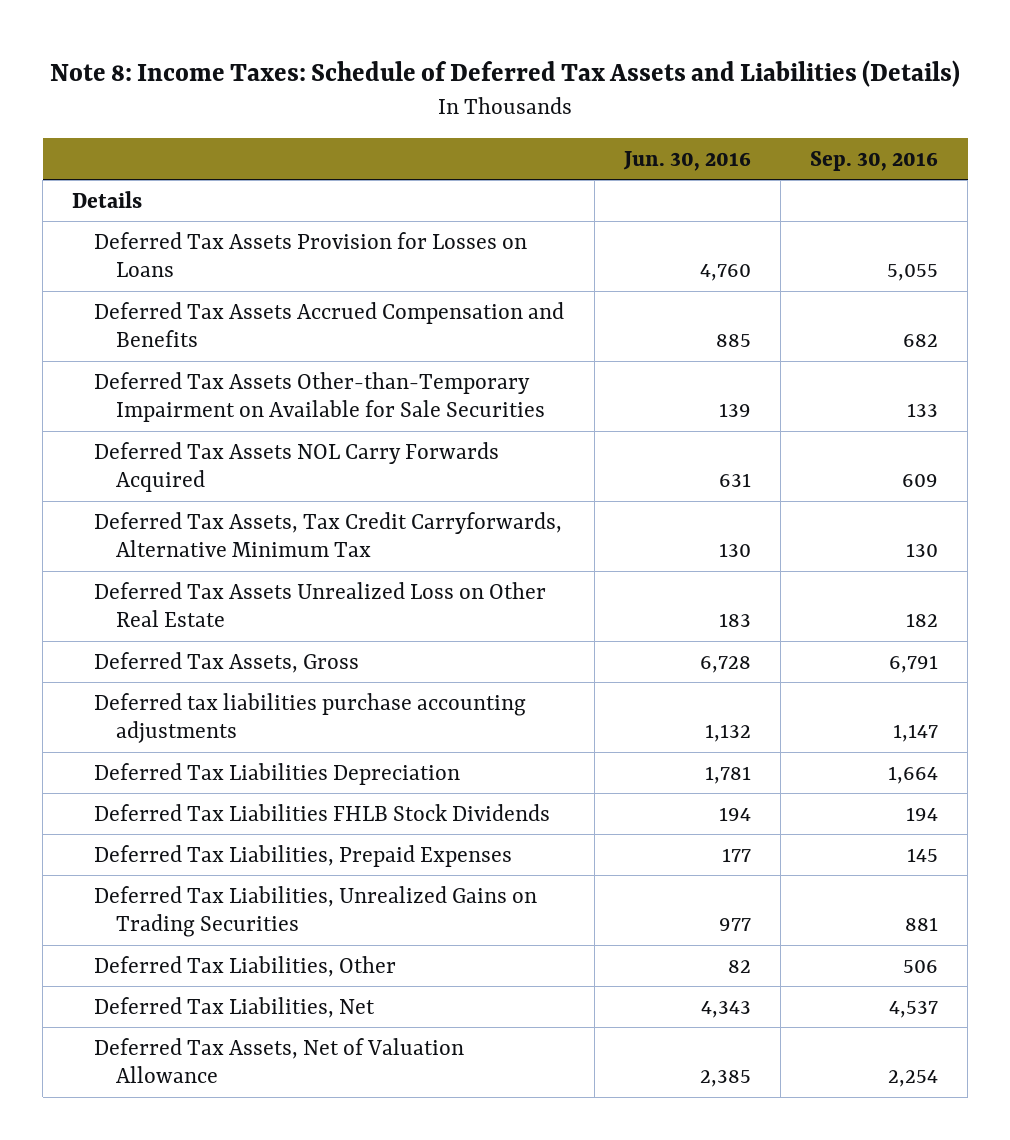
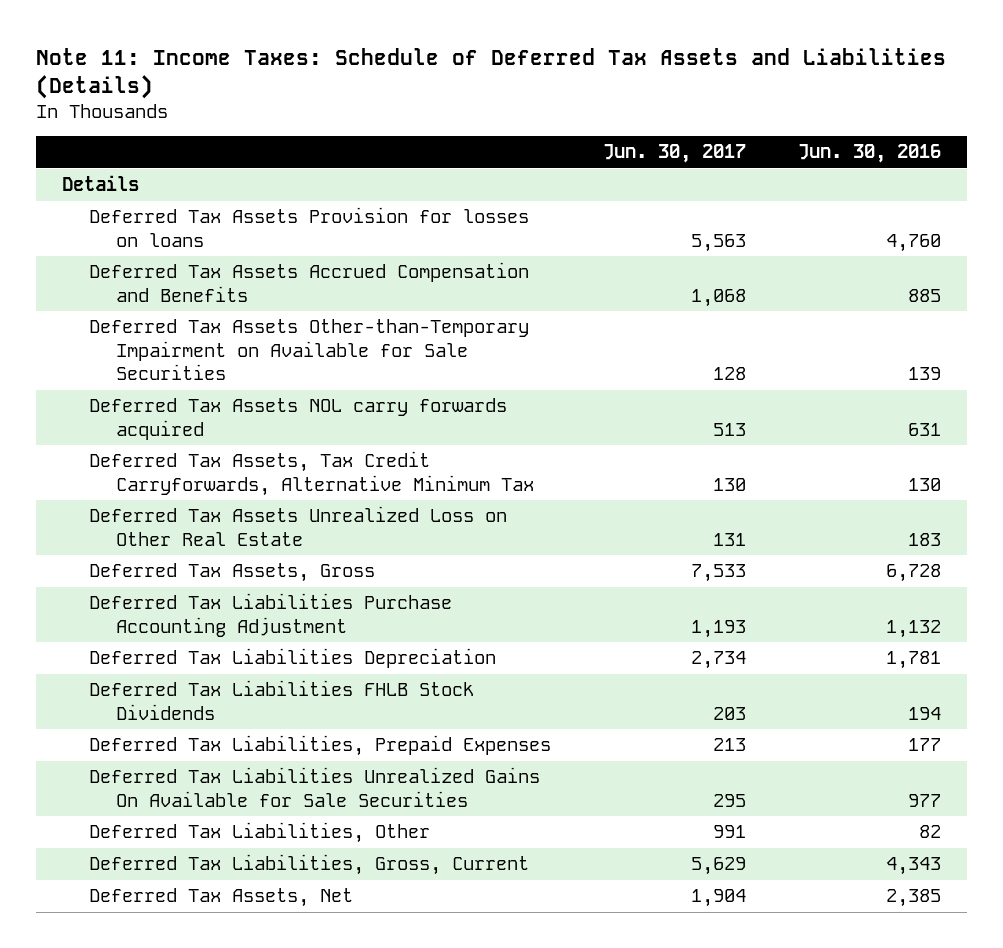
[50,59,961,87] Note 8: Income Taxes: Schedule of Deferred Tax Assets and Liabilities (Details) -> [36,47,947,99] Note 11: Income Taxes: Schedule of Deferred Tax Assets and Liabilities (Details)
[810,150,939,171] Sep. 30, 2016 -> none
none -> [602,144,746,164] Jun. 30, 2017
[94,231,528,278] Deferred Tax Assets Provision for Losses on Loans -> [89,207,530,247] Deferred Tax Assets Provision for losses on loans
[94,441,500,493] Deferred Tax Assets NOL Carry Forwards Acquired -> [89,398,508,440] Deferred Tax Assets NOL carry forwards acquired
[94,692,527,744] Deferred tax liabilities purchase accounting adjustments -> [89,593,453,637] Deferred Tax Liabilities Purchase Accounting Adjustment
[94,885,538,938] Deferred Tax Liabilities, Unrealized Gains on Trading Securities -> [89,767,541,807] Deferred Tax Liabilities Unrealized Gains On Available for Sale Securities
[94,996,376,1018] Deferred Tax Liabilities, Net -> [89,854,530,876] Deferred Tax Liabilities, Gross, Current
[94,1037,465,1084] Deferred Tax Assets, Net of Valuation Allowance -> [89,888,354,908] Deferred Tax Assets, Net

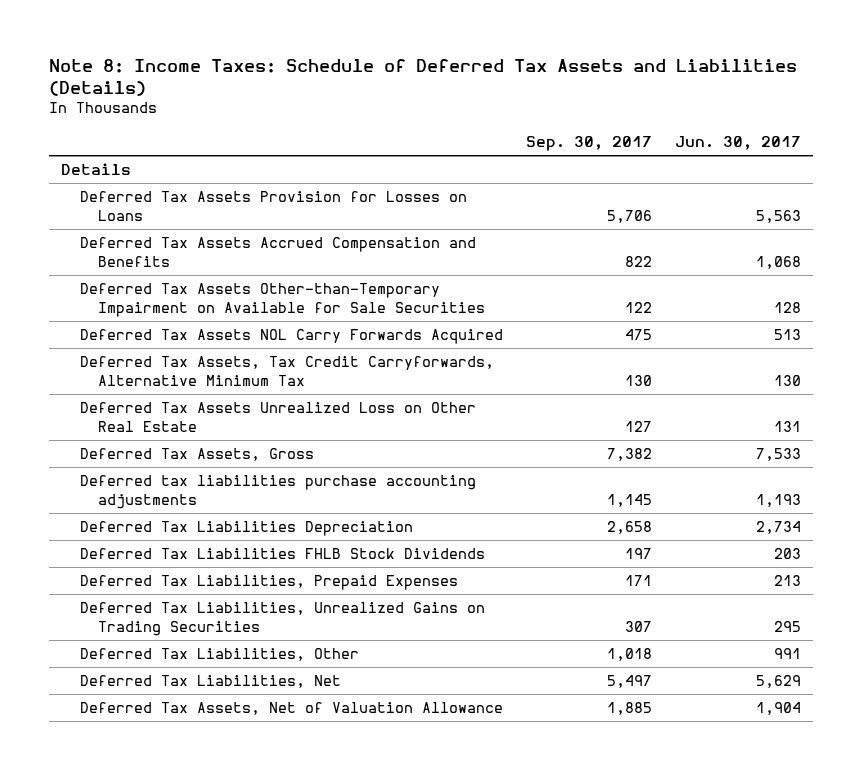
[36,47,947,99] Note 11: Income Taxes: Schedule of Deferred Tax Assets and Liabilities (Details) -> [49,58,798,96] Note 8: Income Taxes: Schedule of Deferred Tax Assets and Liabilities (Details)
[797,144,941,164] Jun. 30, 2016 -> none
none -> [525,135,652,151] Sep. 30, 2017
[89,207,530,247] Deferred Tax Assets Provision for losses on loans -> [79,191,467,221] Deferred Tax Assets Provision for Losses on Loans
[89,398,508,440] Deferred Tax Assets NOL carry forwards acquired -> [79,329,503,345] Deferred Tax Assets NOL Carry Forwards Acquired
[89,593,453,637] Deferred Tax Liabilities Purchase Accounting Adjustment -> [79,475,476,509] Deferred tax liabilities purchase accounting adjustments
[89,767,541,807] Deferred Tax Liabilities Unrealized Gains On Available for Sale Securities -> [79,602,485,636] Deferred Tax Liabilities, Unrealized Gains on Trading Securities
[89,854,530,876] Deferred Tax Liabilities, Gross, Current -> [79,675,341,689] Deferred Tax Liabilities, Net
[89,888,354,908] Deferred Tax Assets, Net -> [79,702,503,716] Deferred Tax Assets, Net of Valuation Allowance

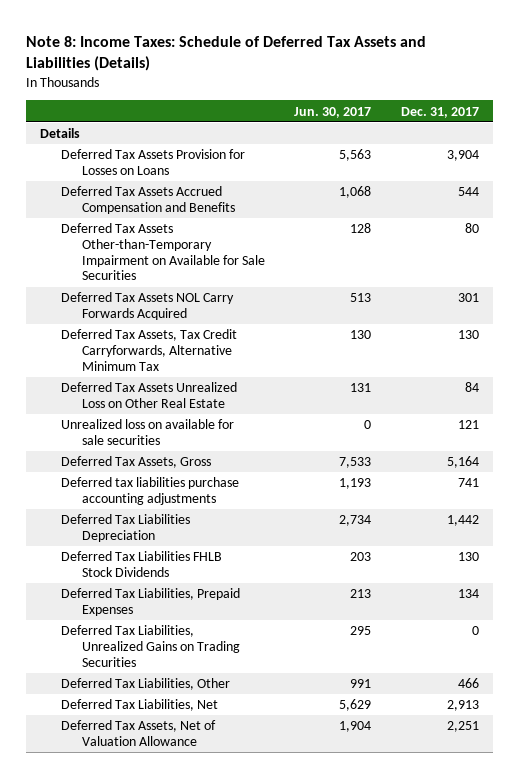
[525,135,652,151] Sep. 30, 2017 -> none
none -> [400,106,479,118] Dec. 31, 2017
none -> [61,419,235,445] Unrealized loss on available for sale securities

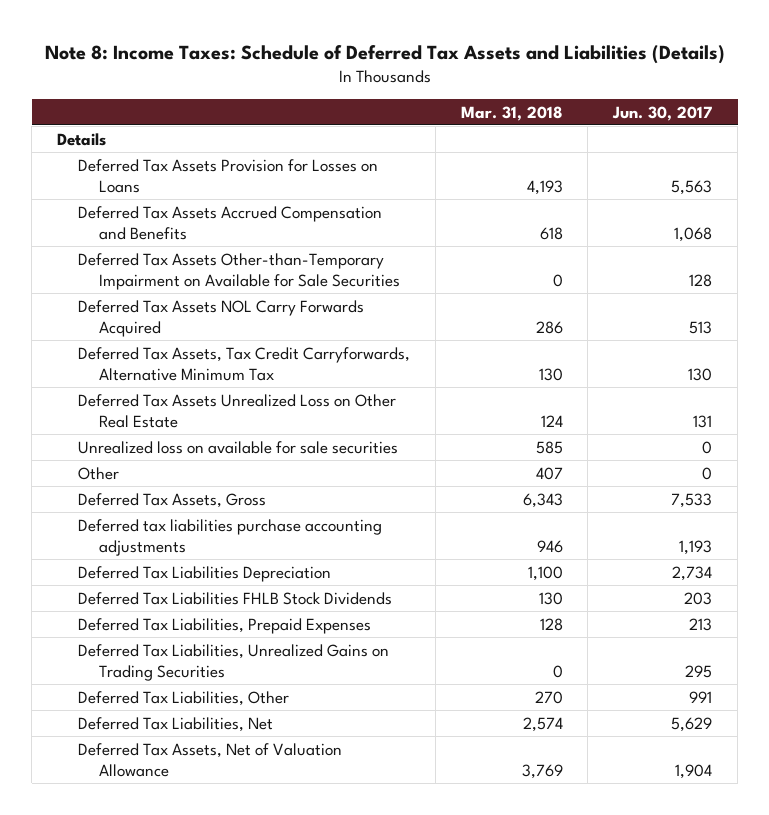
[400,106,479,118] Dec. 31, 2017 -> none
none -> [460,105,563,121] Mar. 31, 2018
none -> [78,466,120,480] Other

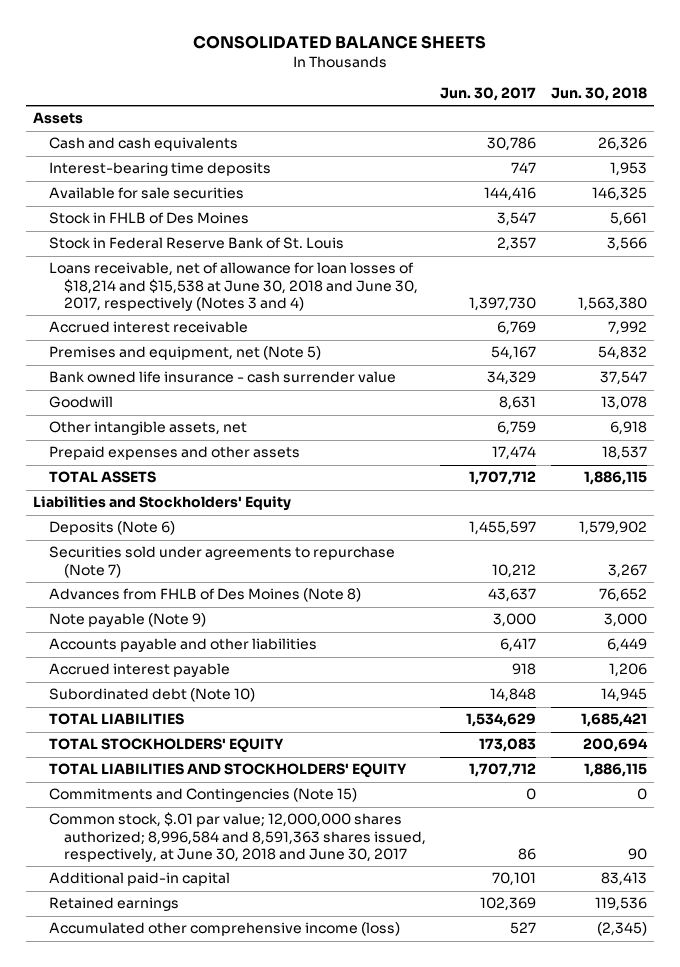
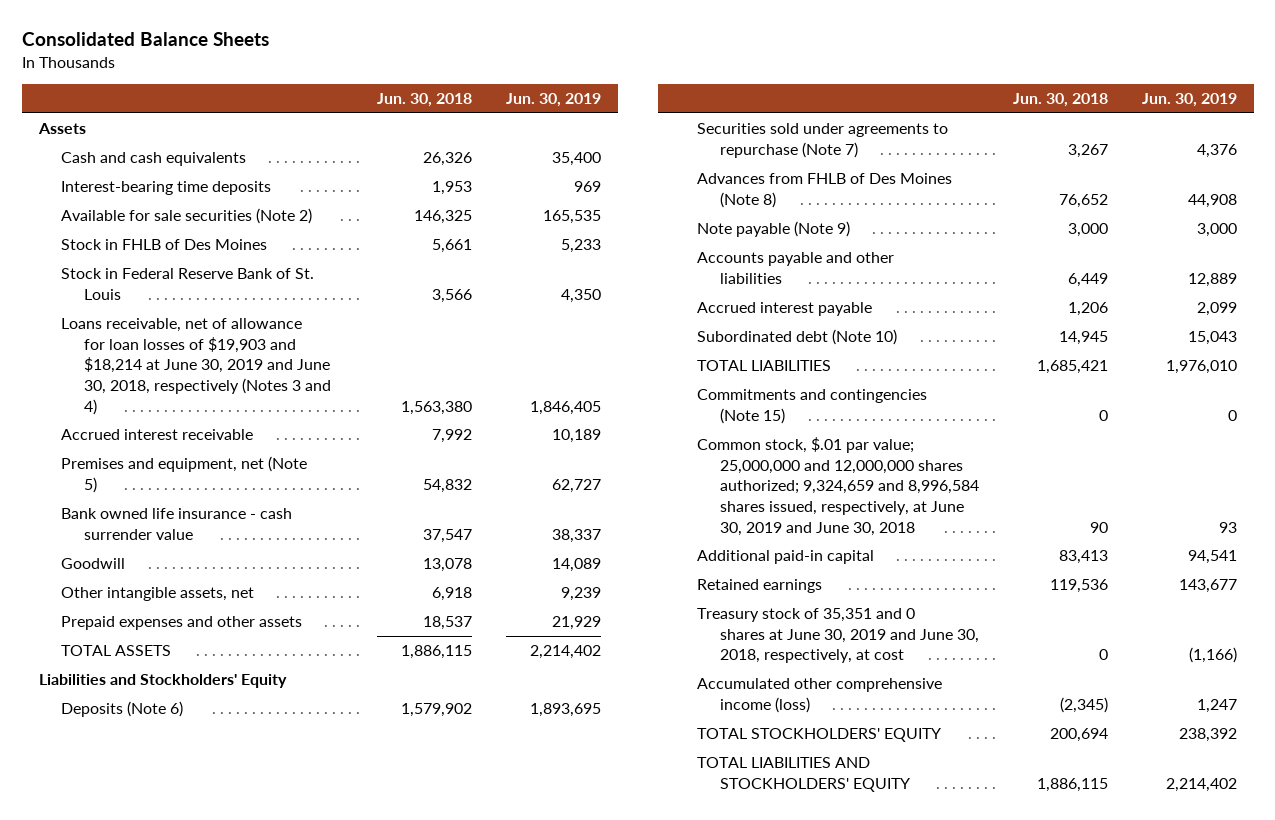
[192,34,486,49] CONSOLIDATED BALANCE SHEETS -> [21,32,269,47] Consolidated Balance Sheets
[440,87,537,102] Jun. 30, 2017 -> none
none -> [505,93,601,108] Jun. 30, 2019
[48,187,244,200] Available for sale securities -> [61,208,313,225] Available for sale securities (Note 2)
[48,262,418,311] Loans receivable, net of allowance for loan losses of $18,214 and $15,538 at June 30, 2018 and June 30, 2017, respectively (Notes 3 and 4) -> [61,318,332,415] Loans receivable, net of allowance for loan losses of $19,903 and $18,214 at June 30, 2019 and June 30, 2018, respectively (Notes 3 and 4)
[48,788,357,803] Commitments and Contingencies (Note 15) -> [697,389,928,424] Commitments and contingencies (Note 15)
[48,812,426,862] Common stock, $.01 par value; 12,000,000 shares authorized; 8,996,584 and 8,591,363 shares issued, respectively, at June 30, 2018 and June 30, 2017 -> [697,437,979,536] Common stock, $.01 par value; 25,000,000 and 12,000,000 shares authorized; 9,324,659 and 8,996,584 shares issued, respectively, at June 30, 2019 and June 30, 2018
none -> [697,608,979,664] Treasury stock of 35,351 and 0 shares at June 30, 2019 and June 30, 2018, respectively, at cost
[48,738,284,754] TOTAL STOCKHOLDERS' EQUITY -> [697,728,942,743] TOTAL STOCKHOLDERS' EQUITY
[48,763,407,779] TOTAL LIABILITIES AND STOCKHOLDERS' EQUITY -> [697,757,910,792] TOTAL LIABILITIES AND STOCKHOLDERS' EQUITY

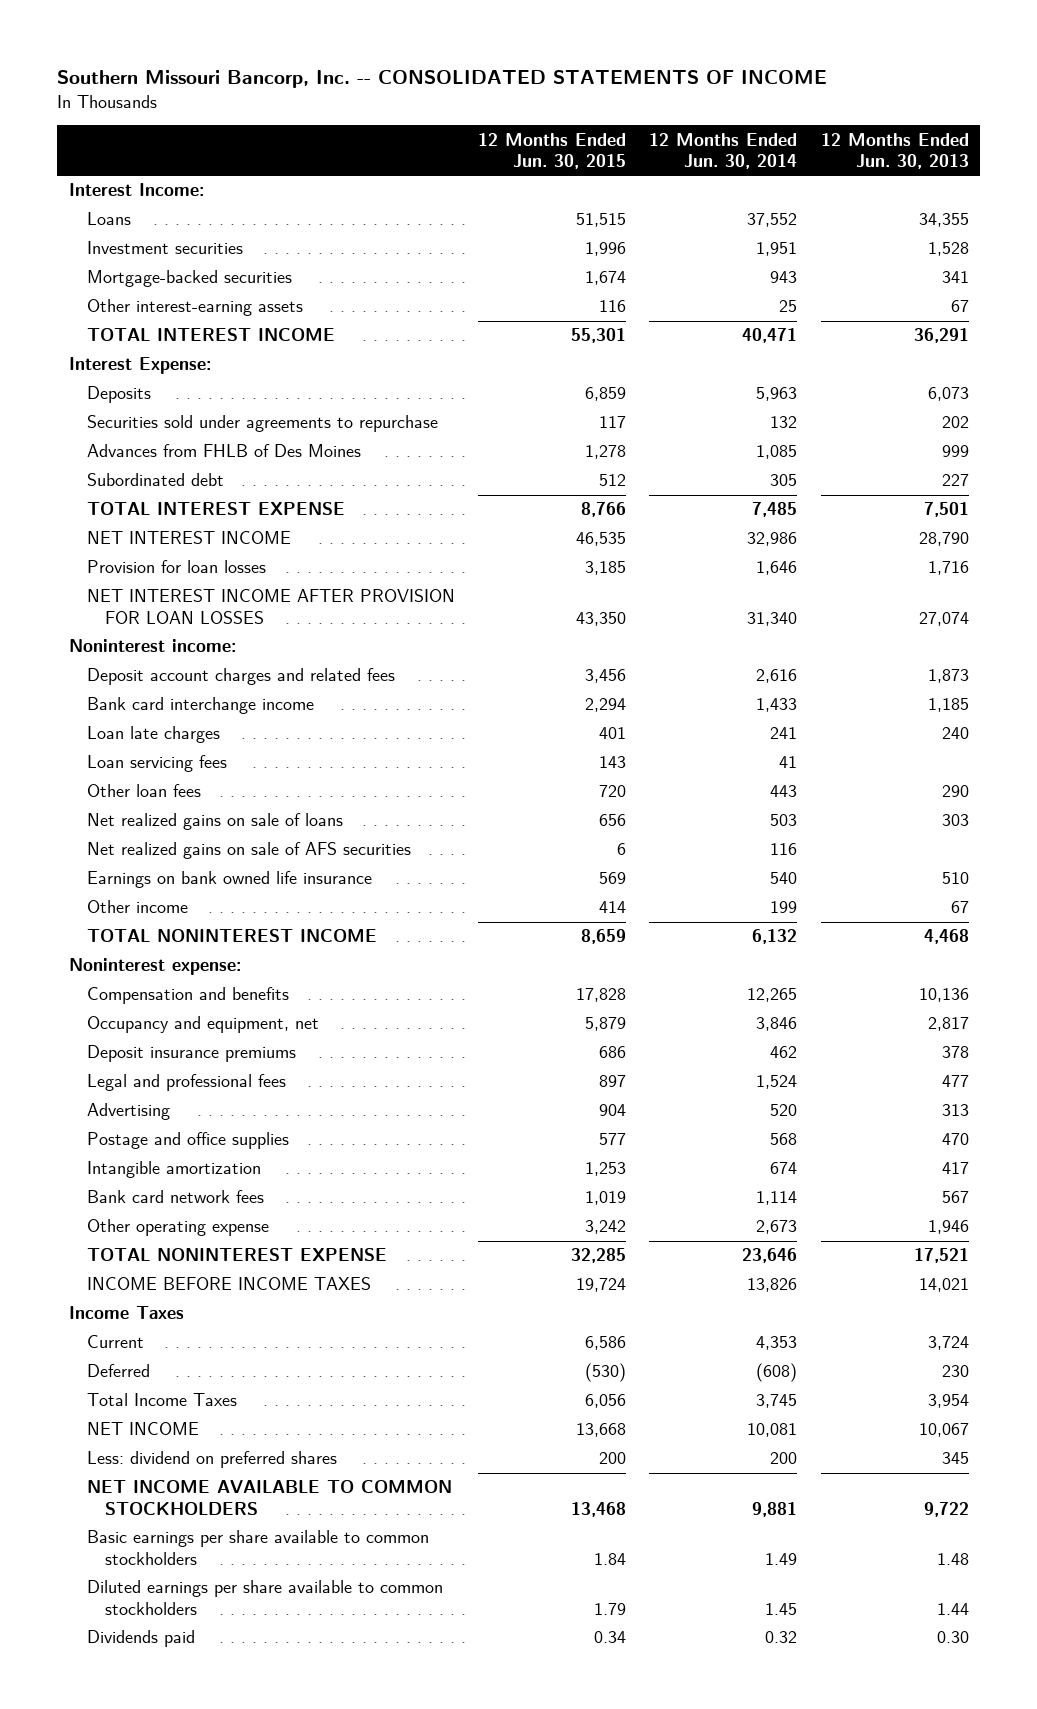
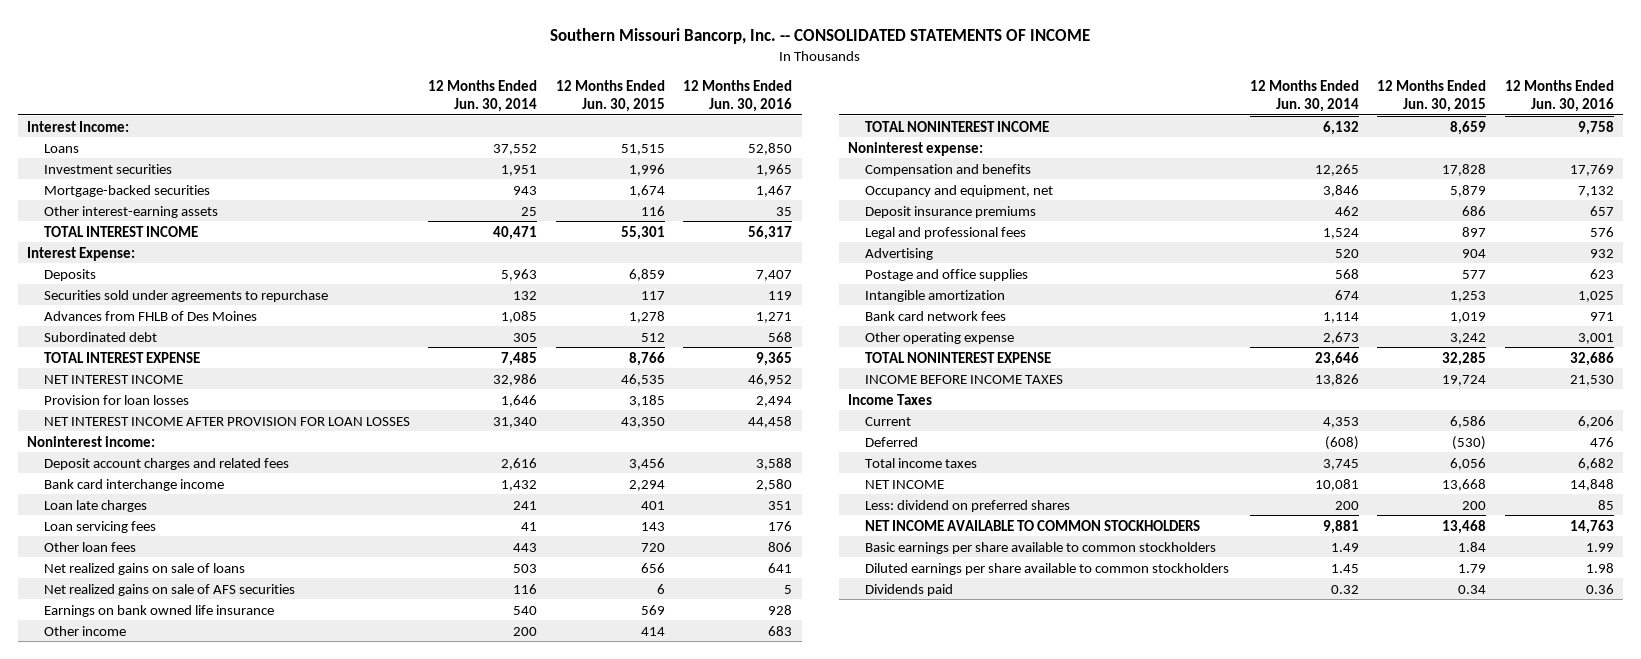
[820,132,969,170] 12 Months Ended Jun. 30, 2013 -> none
none -> [683,80,793,112] 12 Months Ended Jun. 30, 2016
[756,698,798,713] 1,433 -> [501,479,538,491] 1,432
[770,901,798,914] 199 -> [513,626,538,636] 200
[86,1393,237,1407] Total Income Taxes -> [865,457,978,468] Total income taxes

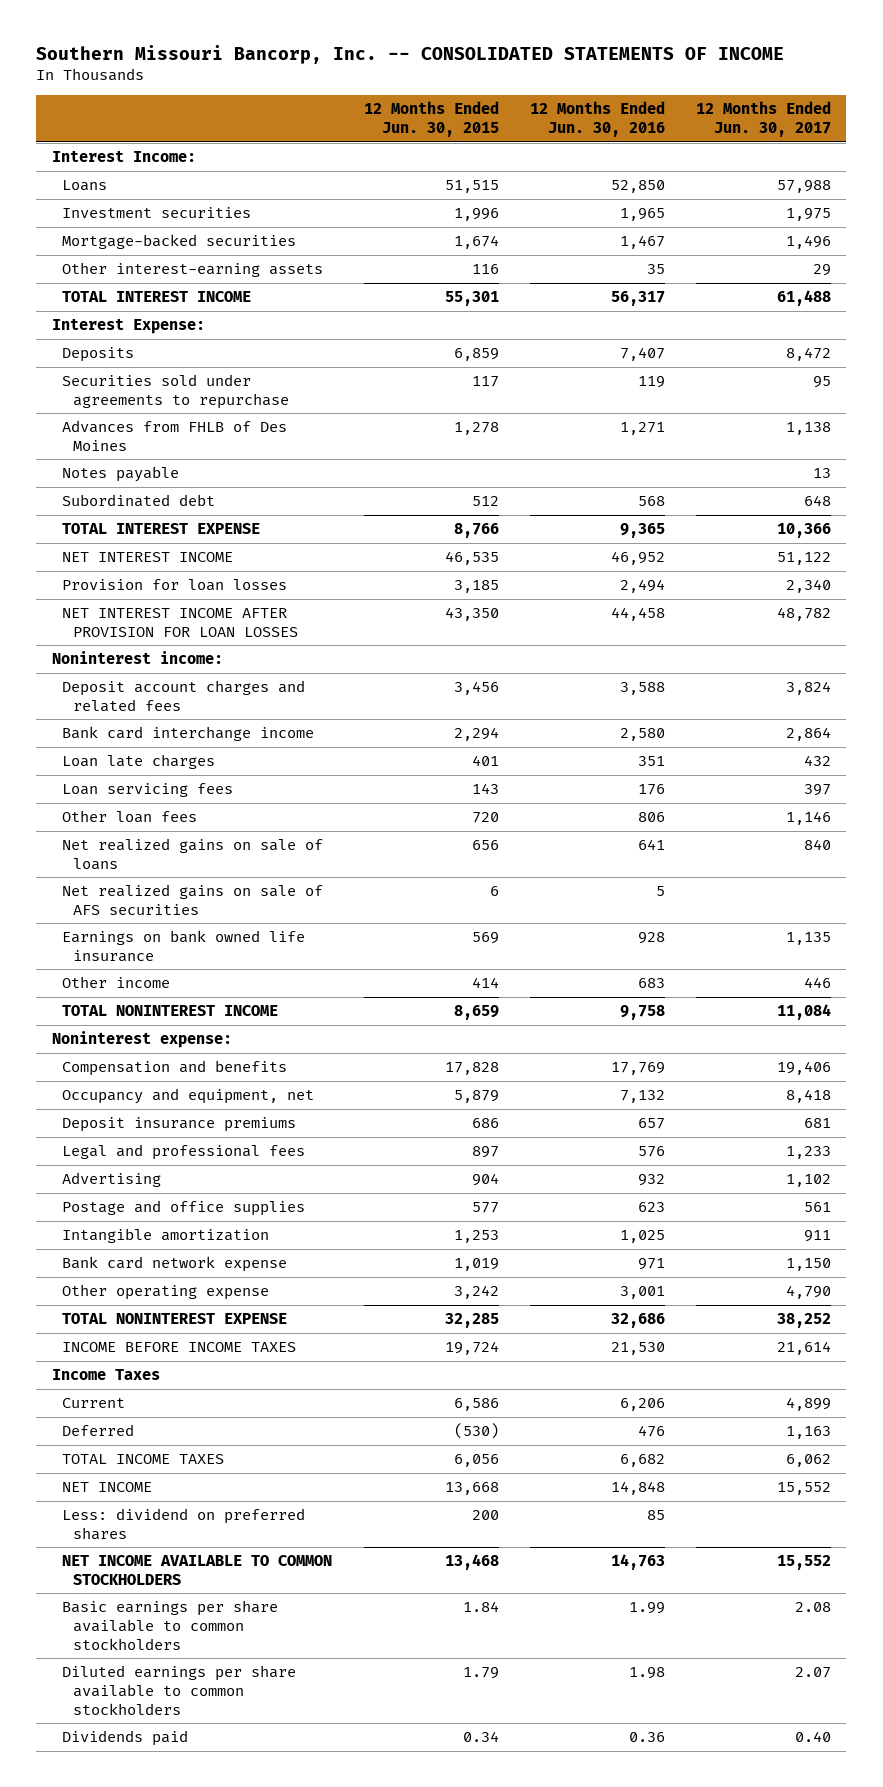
[428,80,538,112] 12 Months Ended Jun. 30, 2014 -> none
none -> [695,101,831,138] 12 Months Ended Jun. 30, 2017
none -> [62,466,180,483] Notes payable
[865,310,1007,321] Bank card network fees -> [62,1256,288,1273] Bank card network expense
[865,457,978,468] Total income taxes -> [62,1454,225,1465] TOTAL INCOME TAXES

